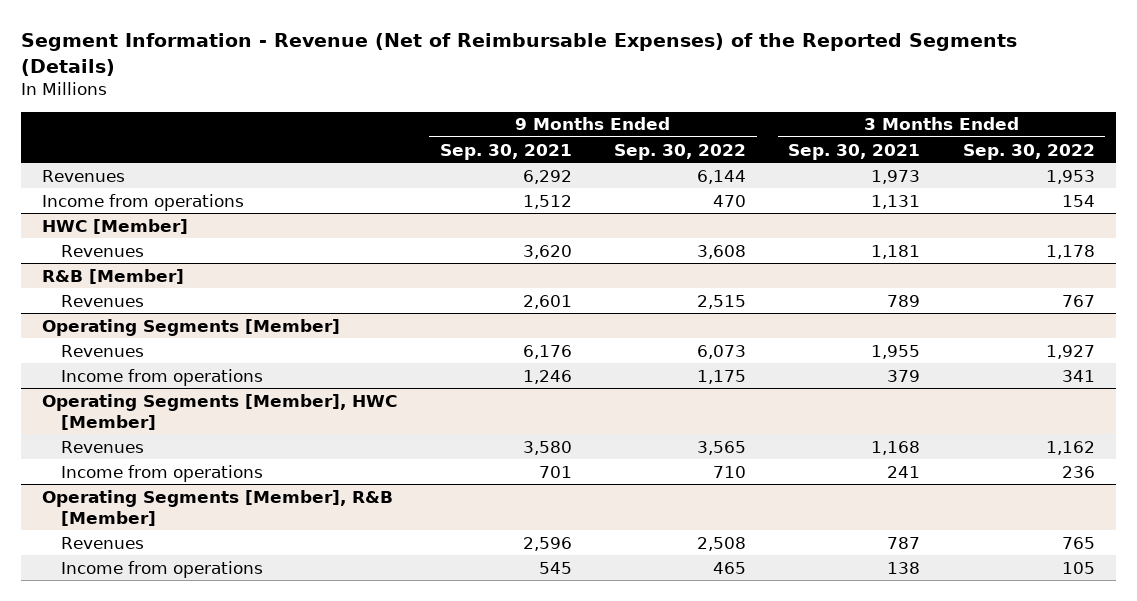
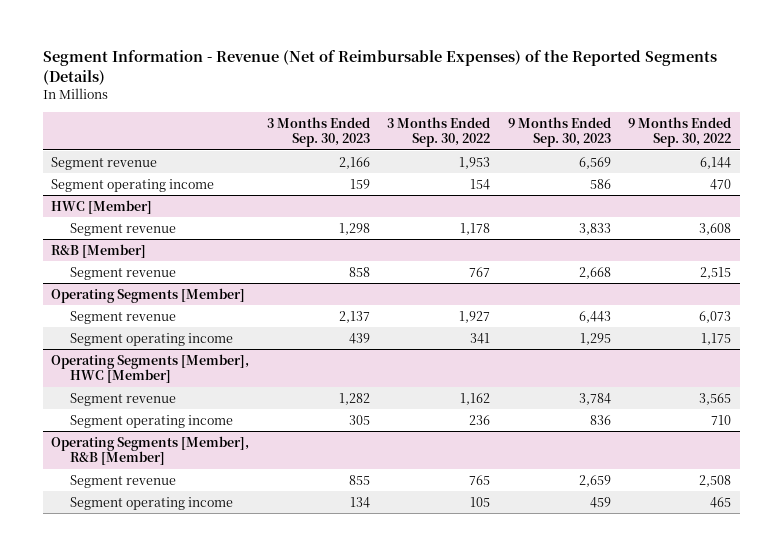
[439,143,572,160] Sep. 30, 2021 -> none
[788,143,921,160] Sep. 30, 2021 -> none
none -> [266,116,370,147] 3 Months Ended Sep. 30, 2023
none -> [507,116,611,147] 9 Months Ended Sep. 30, 2023
[42,169,126,182] Revenues -> [51,156,158,170] Segment revenue
[42,193,245,211] Income from operations -> [51,178,215,192] Segment operating income
[61,244,145,257] Revenues -> [69,222,176,236] Segment revenue
[61,294,145,307] Revenues -> [69,266,176,280] Segment revenue
[61,344,145,357] Revenues -> [69,310,176,324] Segment revenue
[61,368,264,386] Income from operations -> [69,332,233,346] Segment operating income
[61,440,145,453] Revenues -> [69,392,176,406] Segment revenue
[61,464,264,482] Income from operations -> [69,414,233,428] Segment operating income
[61,536,145,549] Revenues -> [69,474,176,488] Segment revenue
[61,560,264,578] Income from operations -> [69,496,233,510] Segment operating income

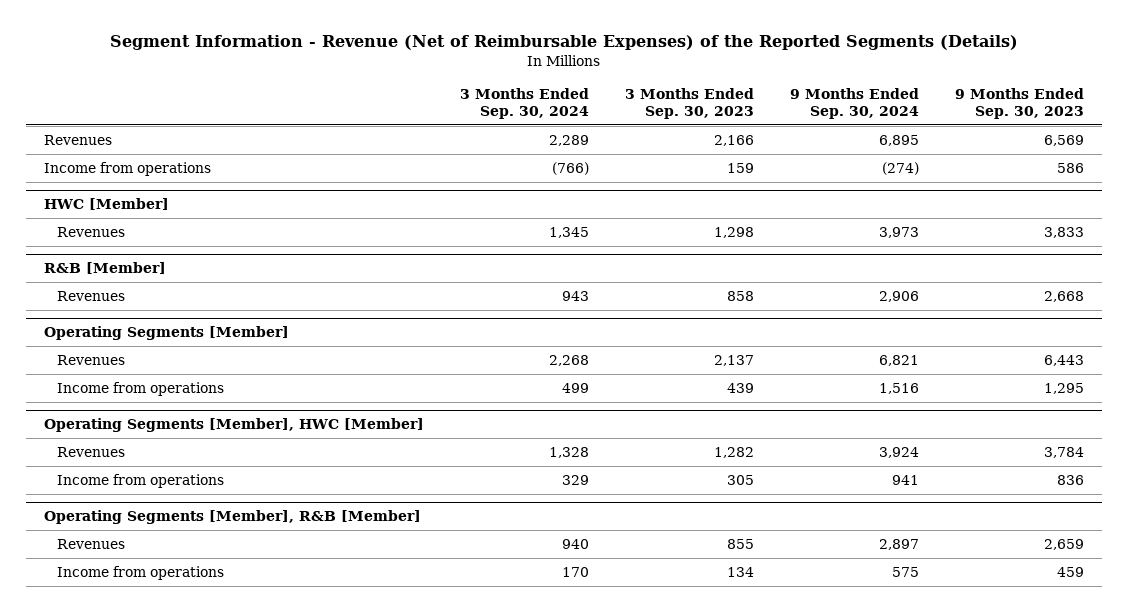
[387,116,491,147] 3 Months Ended Sep. 30, 2022 -> none
[628,116,732,147] 9 Months Ended Sep. 30, 2022 -> none
none -> [459,88,589,119] 3 Months Ended Sep. 30, 2024
none -> [789,88,919,119] 9 Months Ended Sep. 30, 2024
[51,156,158,170] Segment revenue -> [43,134,112,145] Revenues
[51,178,215,192] Segment operating income -> [43,161,211,176] Income from operations
[69,222,176,236] Segment revenue -> [56,226,125,237] Revenues
[69,266,176,280] Segment revenue -> [56,290,125,301] Revenues
[69,310,176,324] Segment revenue -> [56,354,125,365] Revenues
[69,332,233,346] Segment operating income -> [56,381,224,396] Income from operations
[69,392,176,406] Segment revenue -> [56,446,125,457] Revenues
[69,414,233,428] Segment operating income -> [56,473,224,488] Income from operations
[69,474,176,488] Segment revenue -> [56,538,125,549] Revenues
[69,496,233,510] Segment operating income -> [56,565,224,580] Income from operations

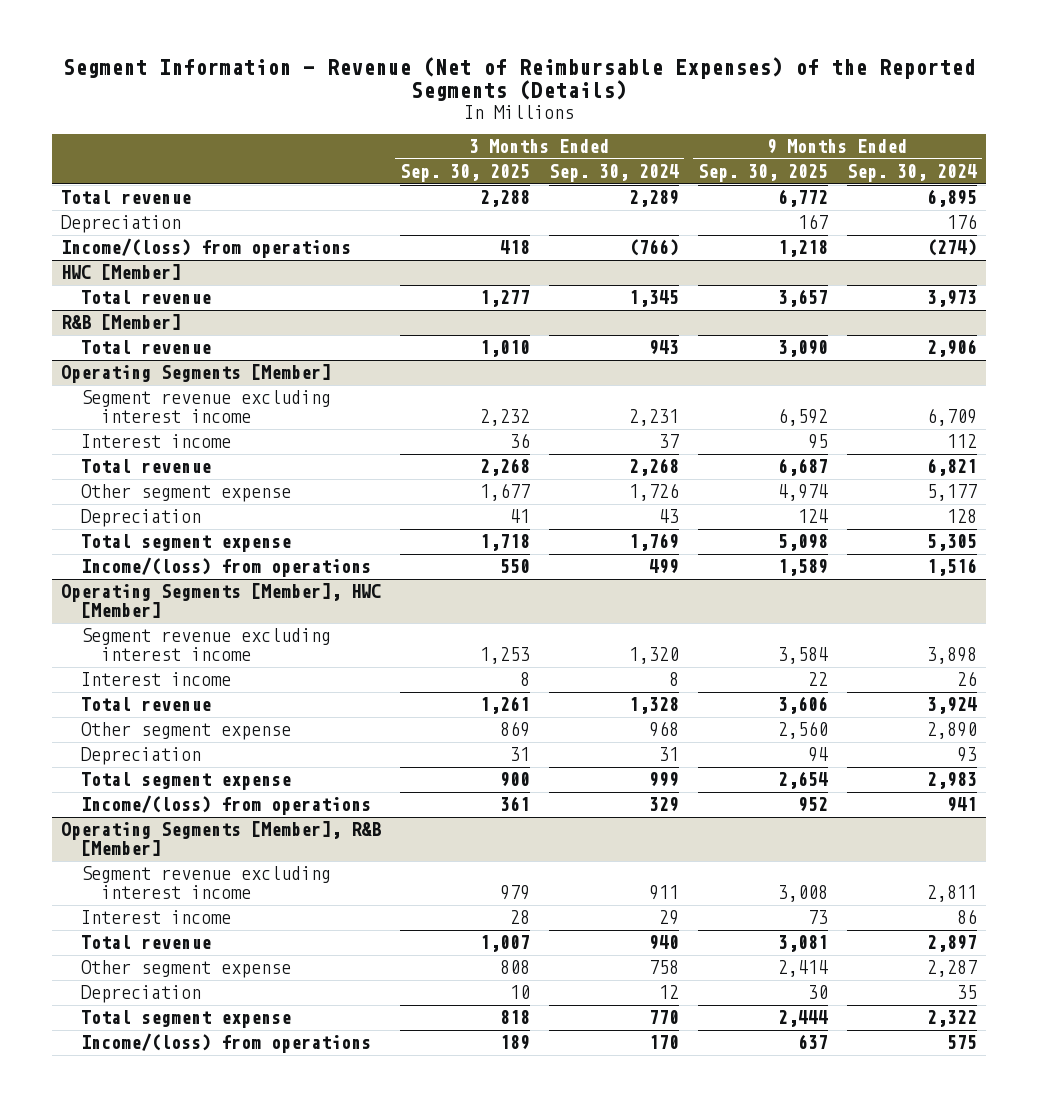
[624,88,754,119] 3 Months Ended Sep. 30, 2023 -> none
[954,88,1084,119] 9 Months Ended Sep. 30, 2023 -> none
none -> [400,164,531,183] Sep. 30, 2025
none -> [697,164,828,183] Sep. 30, 2025
[43,134,112,145] Revenues -> [61,190,192,205] Total revenue
none -> [61,215,182,234] Depreciation
[43,161,211,176] Income from operations -> [61,238,352,259] Income/(loss) from operations
[56,226,125,237] Revenues -> [81,290,212,305] Total revenue
[56,290,125,301] Revenues -> [81,340,212,355] Total revenue
none -> [81,390,332,424] Segment revenue excluding interest income
none -> [81,434,232,449] Interest income
[56,354,125,365] Revenues -> [81,459,212,474] Total revenue
none -> [81,484,292,503] Other segment expense
none -> [81,509,202,528] Depreciation
none -> [81,534,292,553] Total segment expense
[56,381,224,396] Income from operations -> [81,557,372,578] Income/(loss) from operations
none -> [81,628,332,662] Segment revenue excluding interest income
none -> [81,672,232,687] Interest income
[56,446,125,457] Revenues -> [81,697,212,712] Total revenue
none -> [81,722,292,741] Other segment expense
none -> [81,747,202,766] Depreciation
none -> [81,772,292,791] Total segment expense
[56,473,224,488] Income from operations -> [81,795,372,816] Income/(loss) from operations
none -> [81,866,332,900] Segment revenue excluding interest income
none -> [81,910,232,925] Interest income
[56,538,125,549] Revenues -> [81,935,212,950] Total revenue
none -> [81,960,292,979] Other segment expense
none -> [81,985,202,1004] Depreciation
none -> [81,1010,292,1029] Total segment expense
[56,565,224,580] Income from operations -> [81,1033,372,1054] Income/(loss) from operations

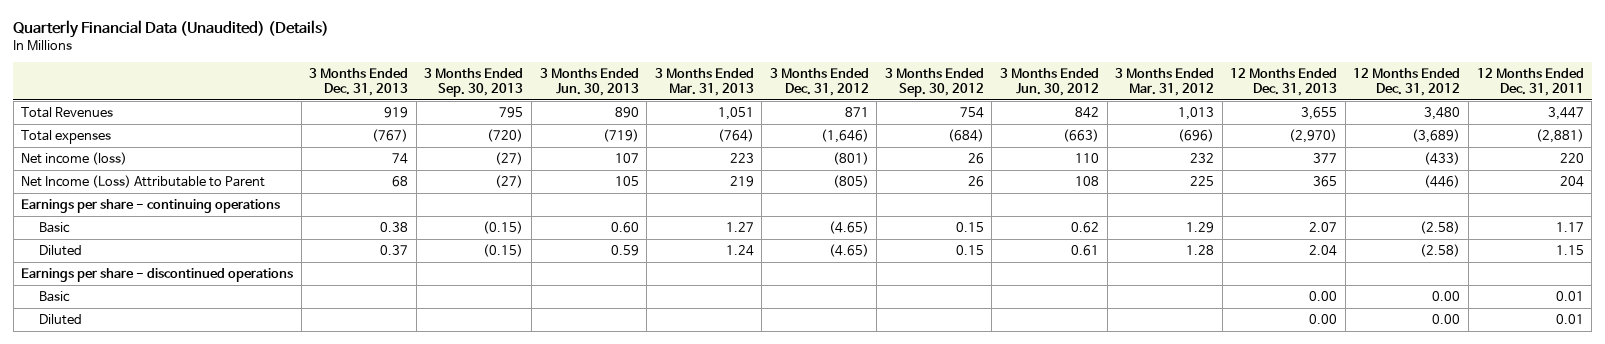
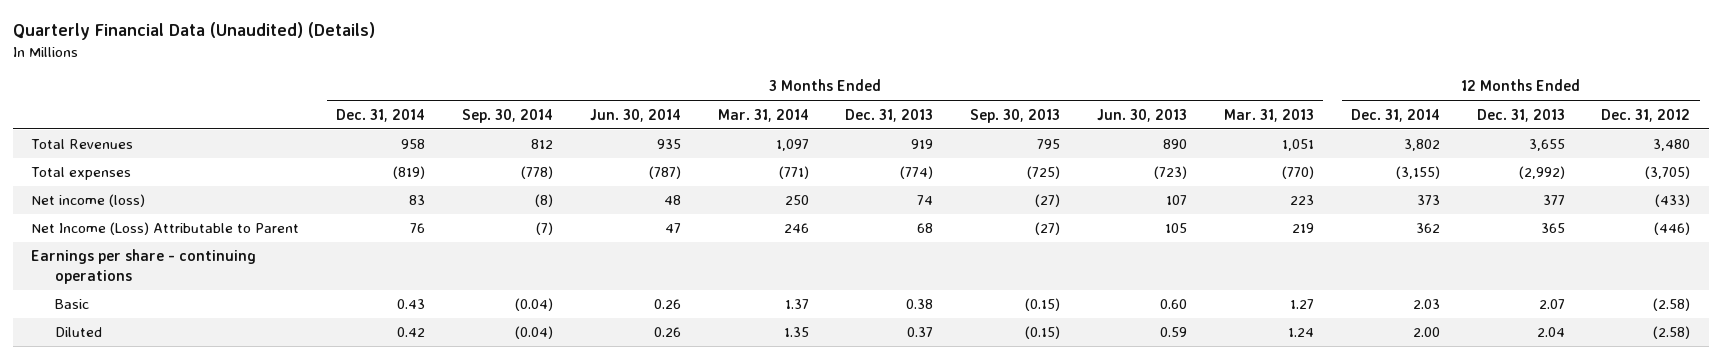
[769,68,869,97] 3 Months Ended Dec. 31, 2012 -> none
[884,68,984,98] 3 Months Ended Sep. 30, 2012 -> none
[1000,68,1100,97] 3 Months Ended Jun. 30, 2012 -> none
[1115,68,1215,97] 3 Months Ended Mar. 31, 2012 -> none
[1476,68,1584,97] 12 Months Ended Dec. 31, 2011 -> none
none -> [335,108,425,122] Dec. 31, 2014
none -> [461,108,553,123] Sep. 30, 2014
none -> [589,108,681,122] Jun. 30, 2014
none -> [717,108,809,122] Mar. 31, 2014
none -> [1350,108,1440,122] Dec. 31, 2014
[372,128,409,142] (767) -> [900,166,934,180] (774)
[487,128,524,142] (720) -> [1027,166,1061,180] (725)
[602,128,639,142] (719) -> [1154,166,1188,180] (723)
[717,128,754,142] (764) -> [1281,166,1314,180] (770)
[1289,128,1338,143] (2,970) -> [1518,166,1565,180] (2,992)
[1412,128,1461,143] (3,689) -> [1645,166,1691,180] (3,705)
[21,267,294,282] Earnings per share - discontinued operations -> none
[39,290,71,302] Basic -> none
[39,313,83,325] Diluted -> none

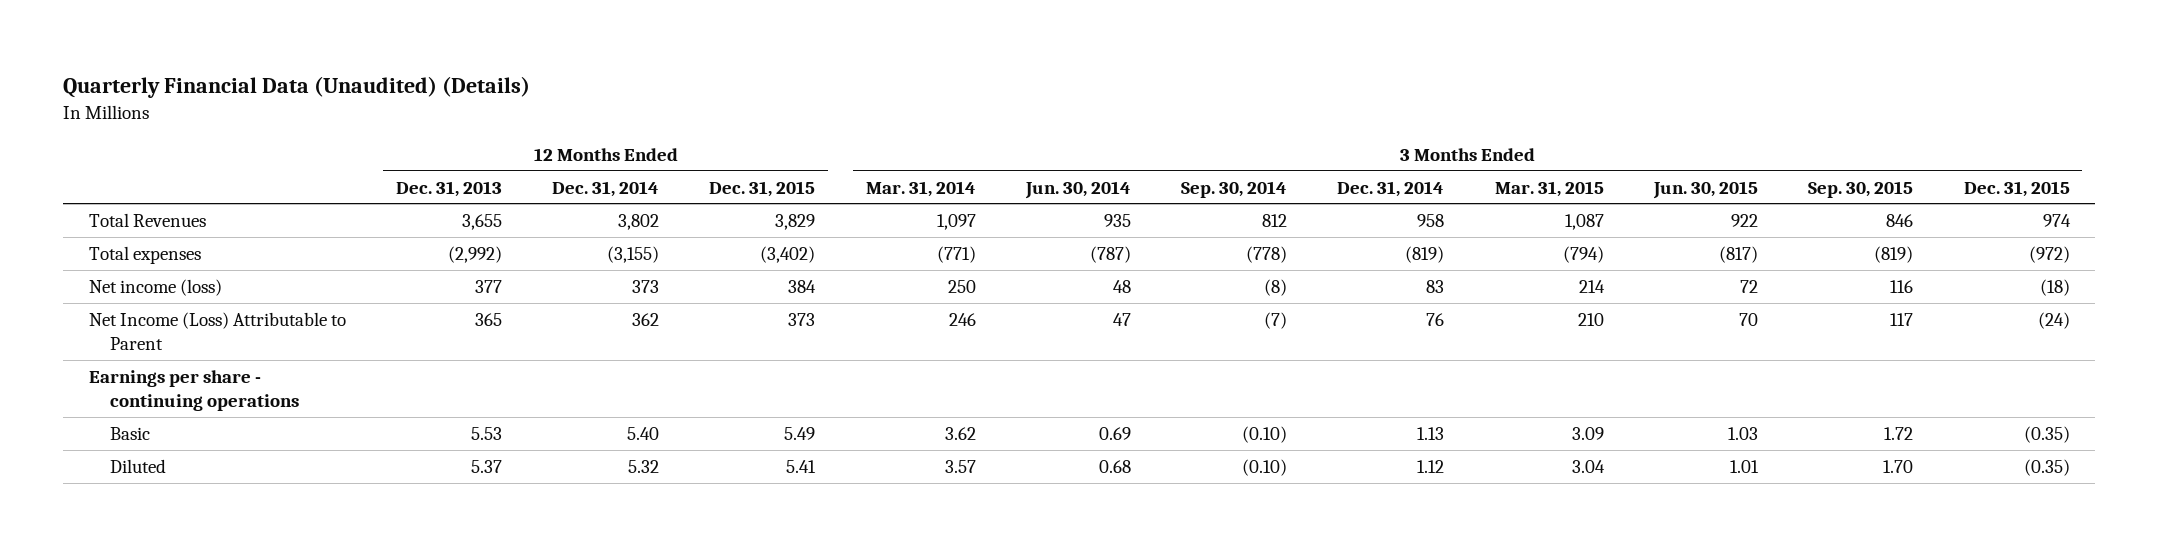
[845,108,934,122] Dec. 31, 2013 -> none
[970,108,1061,123] Sep. 30, 2013 -> none
[1097,108,1188,122] Jun. 30, 2013 -> none
[1223,108,1314,122] Mar. 31, 2013 -> none
[1601,108,1691,122] Dec. 31, 2012 -> none
none -> [709,180,816,197] Dec. 31, 2015
none -> [1494,180,1604,197] Mar. 31, 2015
none -> [1653,180,1759,199] Jun. 30, 2015
none -> [1808,180,1914,198] Sep. 30, 2015
none -> [1963,180,2070,197] Dec. 31, 2015
[396,299,425,310] 0.43 -> [1417,426,1445,440] 1.13
[514,298,553,312] (0.04) -> [1242,425,1288,443] (0.10)
[653,299,681,310] 0.26 -> [1098,426,1131,440] 0.69
[784,299,809,310] 1.37 -> [944,426,976,440] 3.62
[1412,299,1440,310] 2.03 -> [627,426,660,440] 5.40
[1538,299,1565,310] 2.07 -> [470,426,502,440] 5.53
[396,327,425,338] 0.42 -> [1417,459,1445,473] 1.12
[514,326,553,340] (0.04) -> [1242,458,1288,476] (0.10)
[653,327,681,338] 0.26 -> [1098,459,1131,473] 0.68
[783,327,809,338] 1.35 -> [944,459,976,473] 3.57
[1412,327,1440,338] 2.00 -> [628,459,660,473] 5.32
[1536,327,1565,338] 2.04 -> [470,459,502,473] 5.37

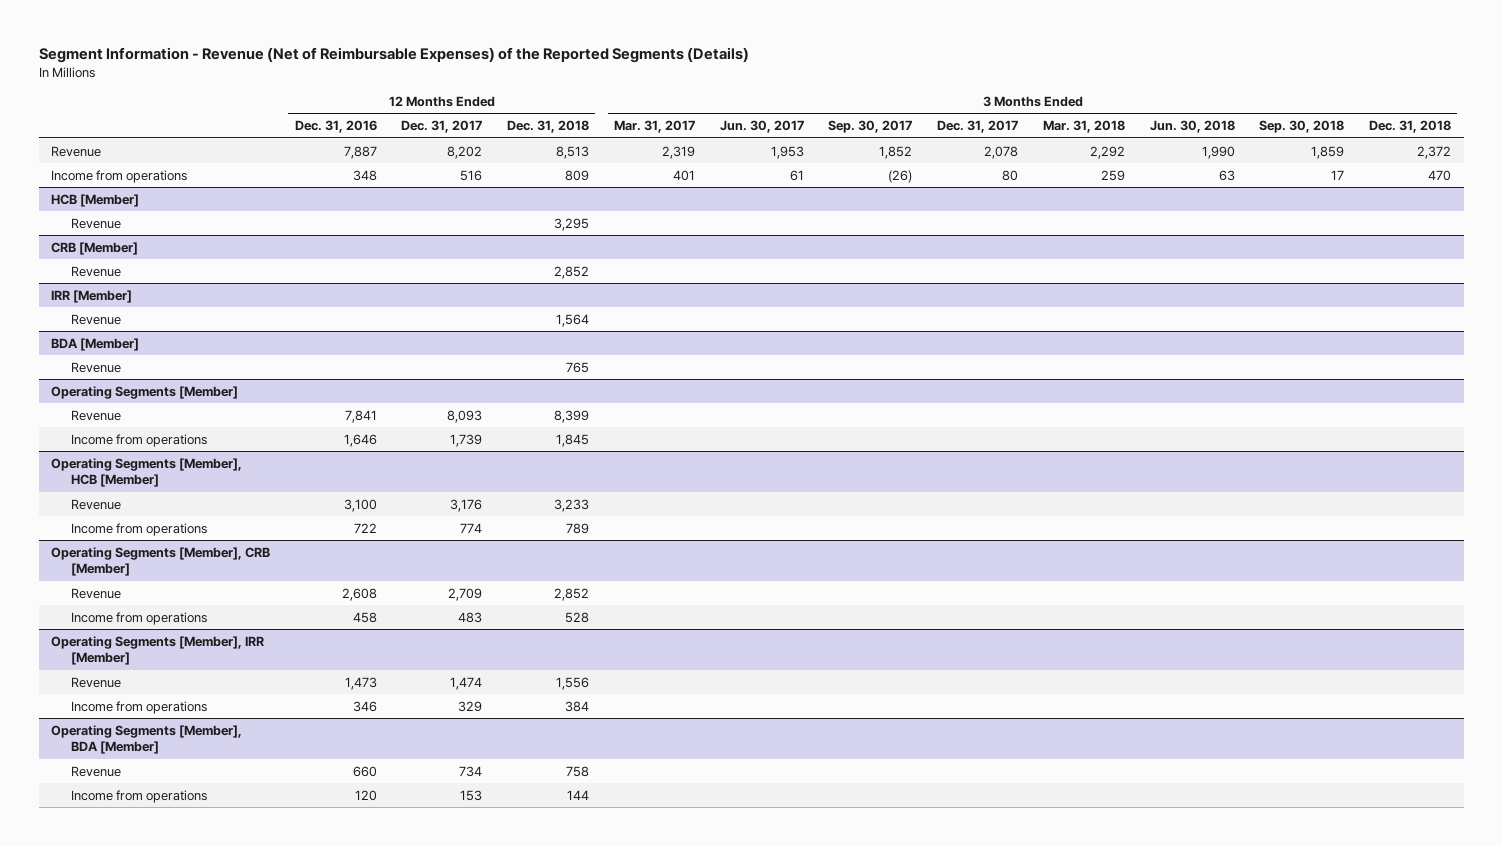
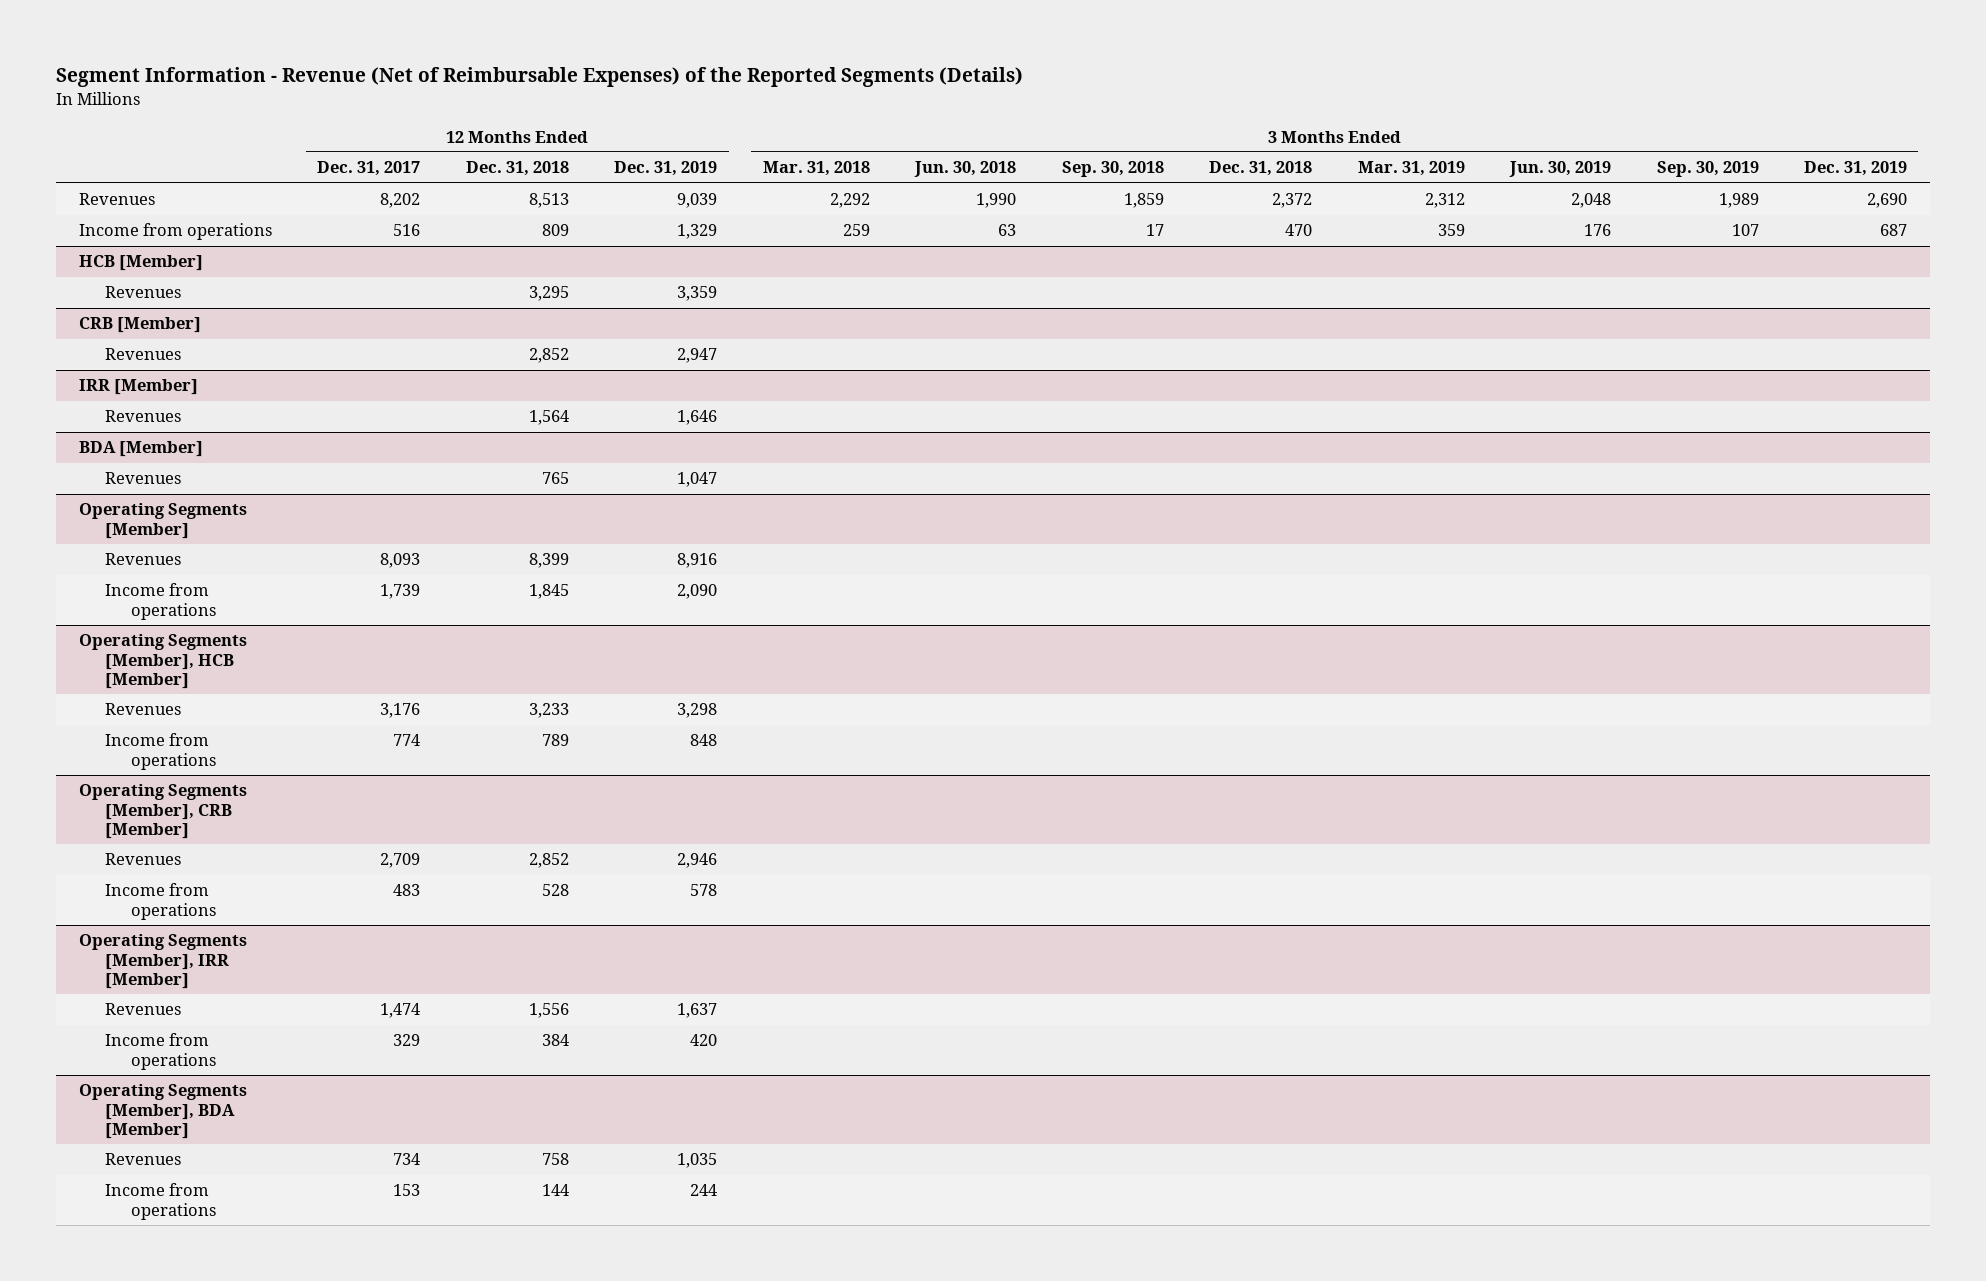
[294,120,377,134] Dec. 31, 2016 -> none
[613,120,695,134] Mar. 31, 2017 -> none
[719,120,804,134] Jun. 30, 2017 -> none
[828,120,913,134] Sep. 30, 2017 -> none
[937,120,1019,134] Dec. 31, 2017 -> none
none -> [614,161,718,177] Dec. 31, 2019
none -> [1357,161,1465,177] Mar. 31, 2019
none -> [1509,161,1612,178] Jun. 30, 2019
none -> [1656,161,1759,178] Sep. 30, 2019
none -> [1803,161,1907,177] Dec. 31, 2019
[50,145,101,157] Revenue -> [78,193,155,206] Revenues
[71,217,122,229] Revenue -> [104,286,181,299] Revenues
[71,265,122,277] Revenue -> [104,348,181,361] Revenues
[71,313,122,325] Revenue -> [104,410,181,423] Revenues
[71,361,122,373] Revenue -> [104,472,181,485] Revenues
[71,409,122,421] Revenue -> [104,553,181,566] Revenues
[71,498,122,510] Revenue -> [104,703,181,716] Revenues
[71,587,122,599] Revenue -> [104,853,181,866] Revenues
[71,676,122,688] Revenue -> [104,1003,181,1016] Revenues
[71,765,122,777] Revenue -> [104,1153,181,1166] Revenues

